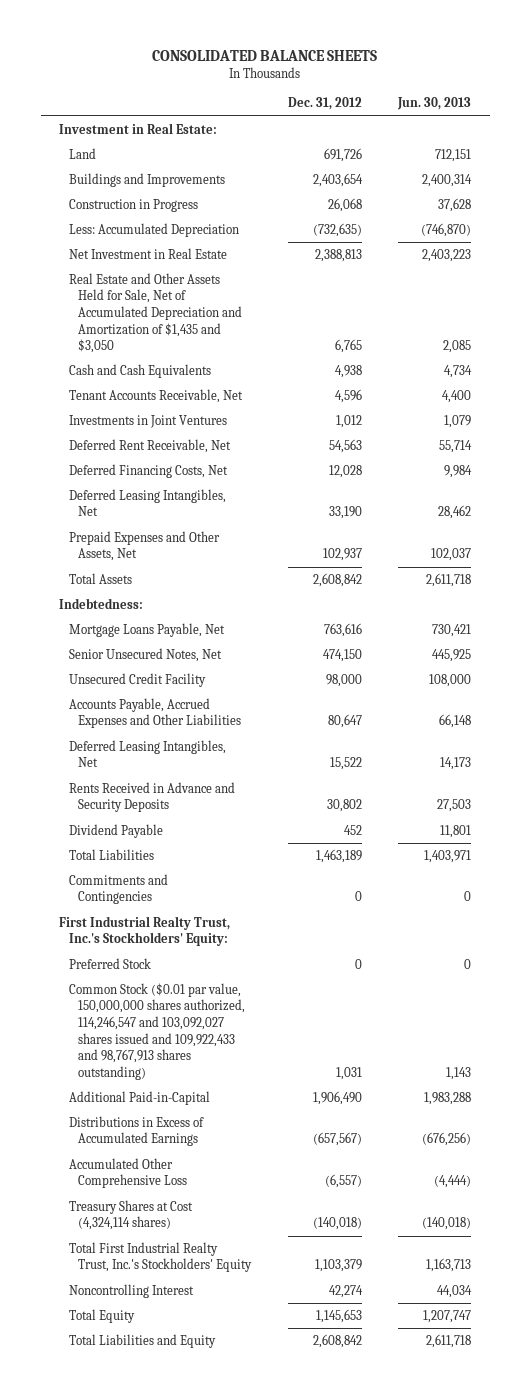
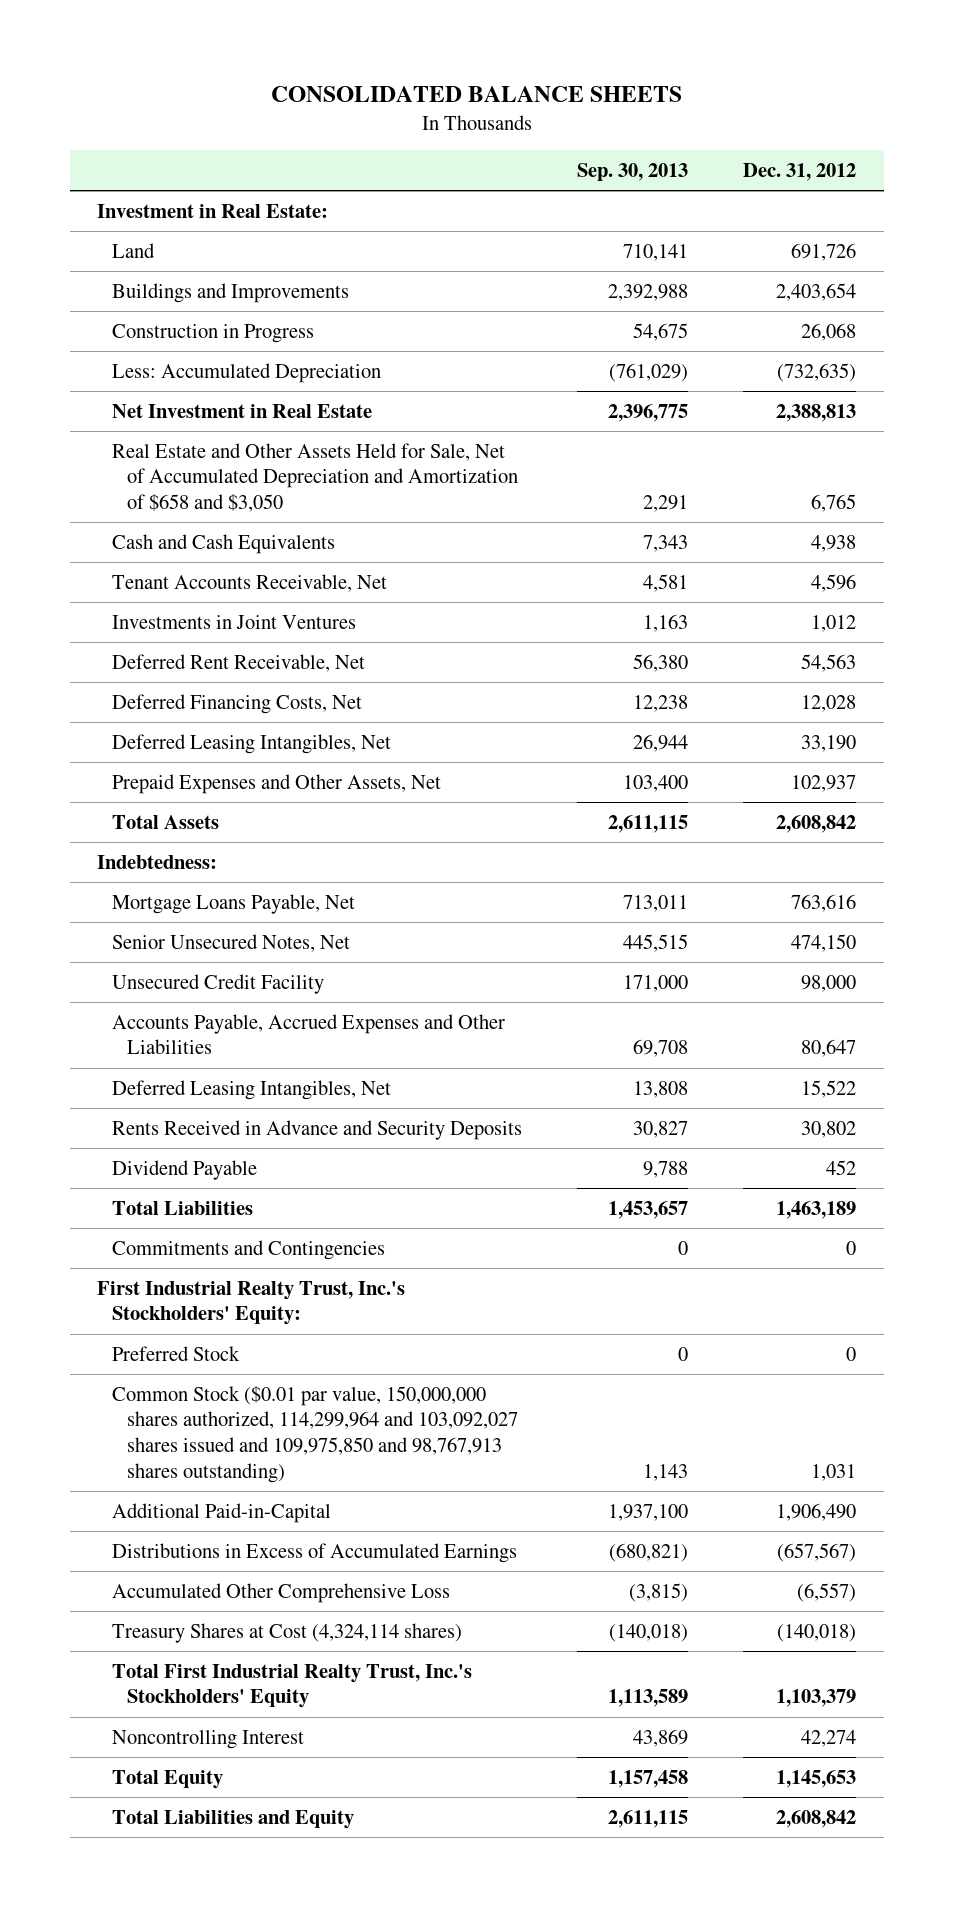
[397,97,472,111] Jun. 30, 2013 -> none
none -> [577,162,689,181] Sep. 30, 2013
[68,272,243,354] Real Estate and Other Assets Held for Sale, Net of Accumulated Depreciation and Amortization of $1,435 and $3,050 -> [112,442,519,513] Real Estate and Other Assets Held for Sale, Net of Accumulated Depreciation and Amortization of $658 and $3,050
[68,982,246,1080] Common Stock ($0.01 par value, 150,000,000 shares authorized, 114,246,547 and 103,092,027 shares issued and 109,922,433 and 98,767,913 shares outstanding) -> [112,1385,519,1483] Common Stock ($0.01 par value, 150,000,000 shares authorized, 114,299,964 and 103,092,027 shares issued and 109,975,850 and 98,767,913 shares outstanding)

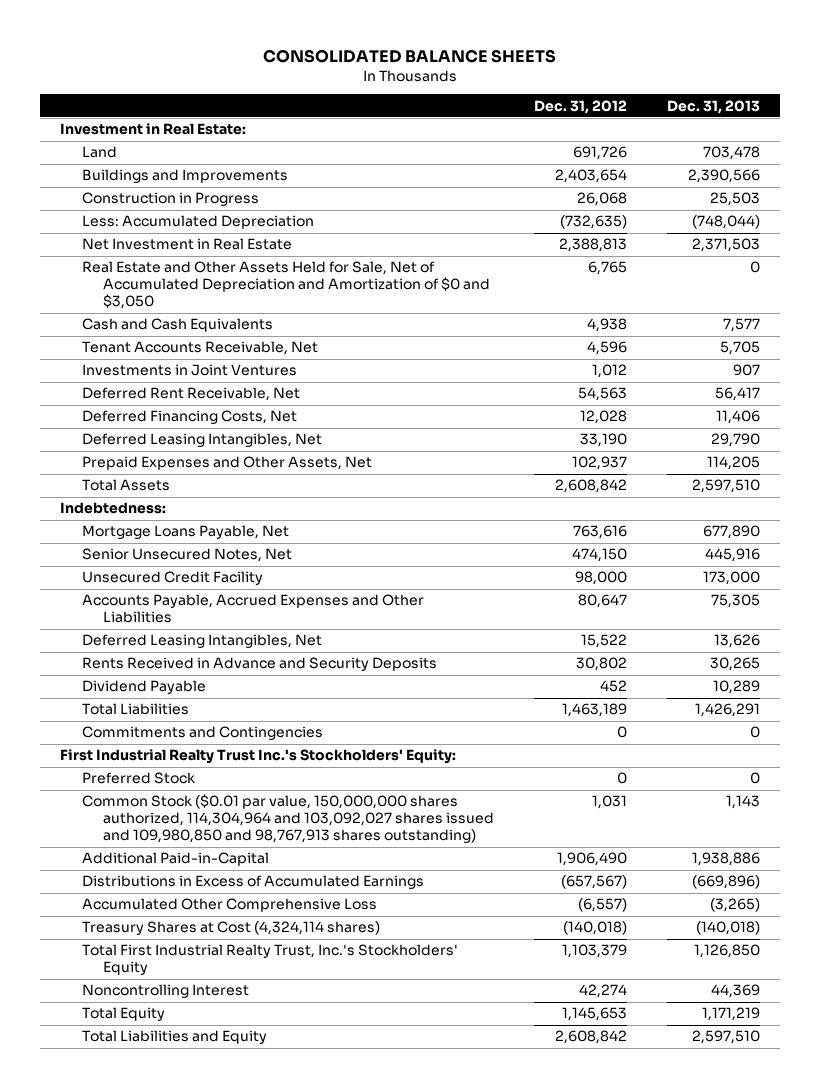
[577,162,689,181] Sep. 30, 2013 -> none
none -> [666,99,760,114] Dec. 31, 2013
[112,442,519,513] Real Estate and Other Assets Held for Sale, Net of Accumulated Depreciation and Amortization of $658 and $3,050 -> [81,261,491,310] Real Estate and Other Assets Held for Sale, Net of Accumulated Depreciation and Amortization of $0 and $3,050
[97,1280,406,1326] First Industrial Realty Trust, Inc.'s Stockholders' Equity: -> [60,749,457,765] First Industrial Realty Trust Inc.'s Stockholders' Equity:
[112,1385,519,1483] Common Stock ($0.01 par value, 150,000,000 shares authorized, 114,299,964 and 103,092,027 shares issued and 109,975,850 and 98,767,913 shares outstanding) -> [81,794,495,844] Common Stock ($0.01 par value, 150,000,000 shares authorized, 114,304,964 and 103,092,027 shares issued and 109,980,850 and 98,767,913 shares outstanding)

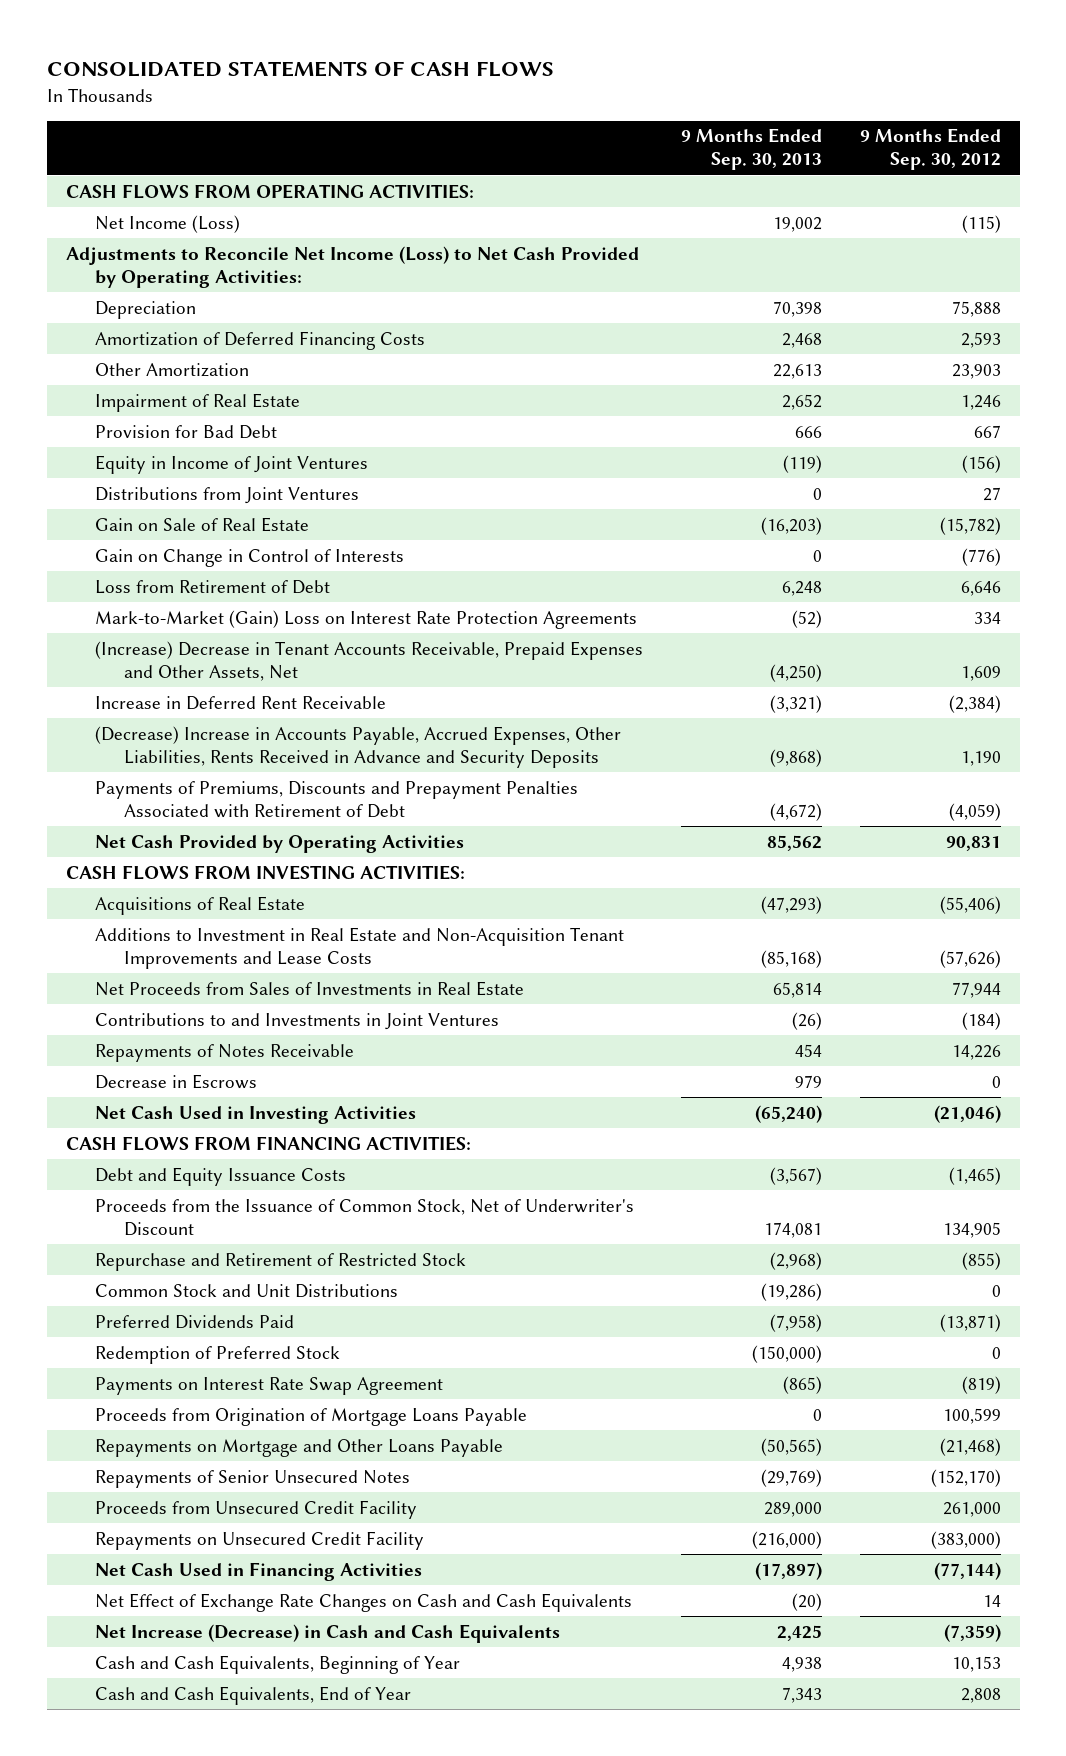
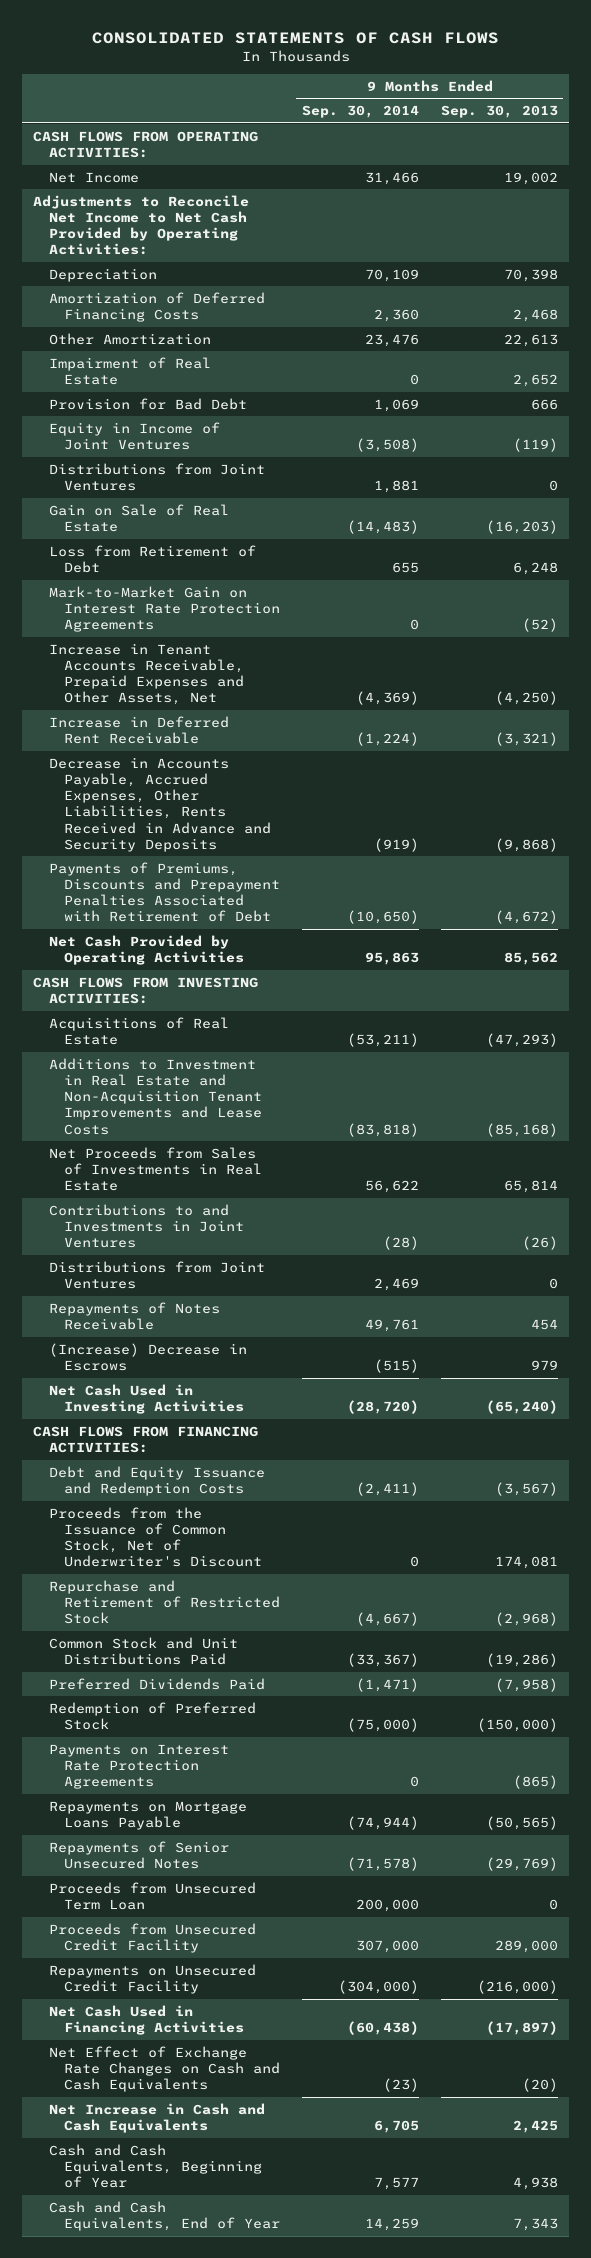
[859,128,1001,171] 9 Months Ended Sep. 30, 2012 -> none
none -> [301,105,419,119] Sep. 30, 2014
[94,214,240,233] Net Income (Loss) -> [48,171,139,183] Net Income
[65,245,639,288] Adjustments to Reconcile Net Income (Loss) to Net Cash Provided by Operating Activities: -> [33,194,250,256] Adjustments to Reconcile Net Income to Net Cash Provided by Operating Activities:
[94,548,404,567] Gain on Change in Control of Interests -> none
[94,609,637,629] Mark-to-Market (Gain) Loss on Interest Rate Protection Agreements -> [48,585,280,633] Mark-to-Market Gain on Interest Rate Protection Agreements
[94,640,643,681] (Increase) Decrease in Tenant Accounts Receivable, Prepaid Expenses and Other Assets, Net -> [48,642,244,706] Increase in Tenant Accounts Receivable, Prepaid Expenses and Other Assets, Net
[94,725,621,768] (Decrease) Increase in Accounts Payable, Accrued Expenses, Other Liabilities, Rents Received in Advance and Security Deposits -> [48,756,271,852] Decrease in Accounts Payable, Accrued Expenses, Other Liabilities, Rents Received in Advance and Security Deposits
none -> [48,1260,265,1290] Distributions from Joint Ventures
[94,1073,257,1089] Decrease in Escrows -> [48,1342,247,1372] (Increase) Decrease in Escrows
[94,1166,346,1186] Debt and Equity Issuance Costs -> [48,1465,265,1497] Debt and Equity Issuance and Redemption Costs
[94,1283,398,1298] Common Stock and Unit Distributions -> [48,1636,238,1666] Common Stock and Unit Distributions Paid
[94,1407,527,1426] Proceeds from Origination of Mortgage Loans Payable -> none
[94,1376,443,1395] Payments on Interest Rate Swap Agreement -> [48,1743,229,1790] Payments on Interest Rate Protection Agreements
[94,1438,503,1457] Repayments on Mortgage and Other Loans Payable -> [48,1800,247,1831] Repayments on Mortgage Loans Payable
none -> [48,1881,256,1911] Proceeds from Unsecured Term Loan
[94,1623,560,1643] Net Increase (Decrease) in Cash and Cash Equivalents -> [48,2102,265,2134] Net Increase in Cash and Cash Equivalents

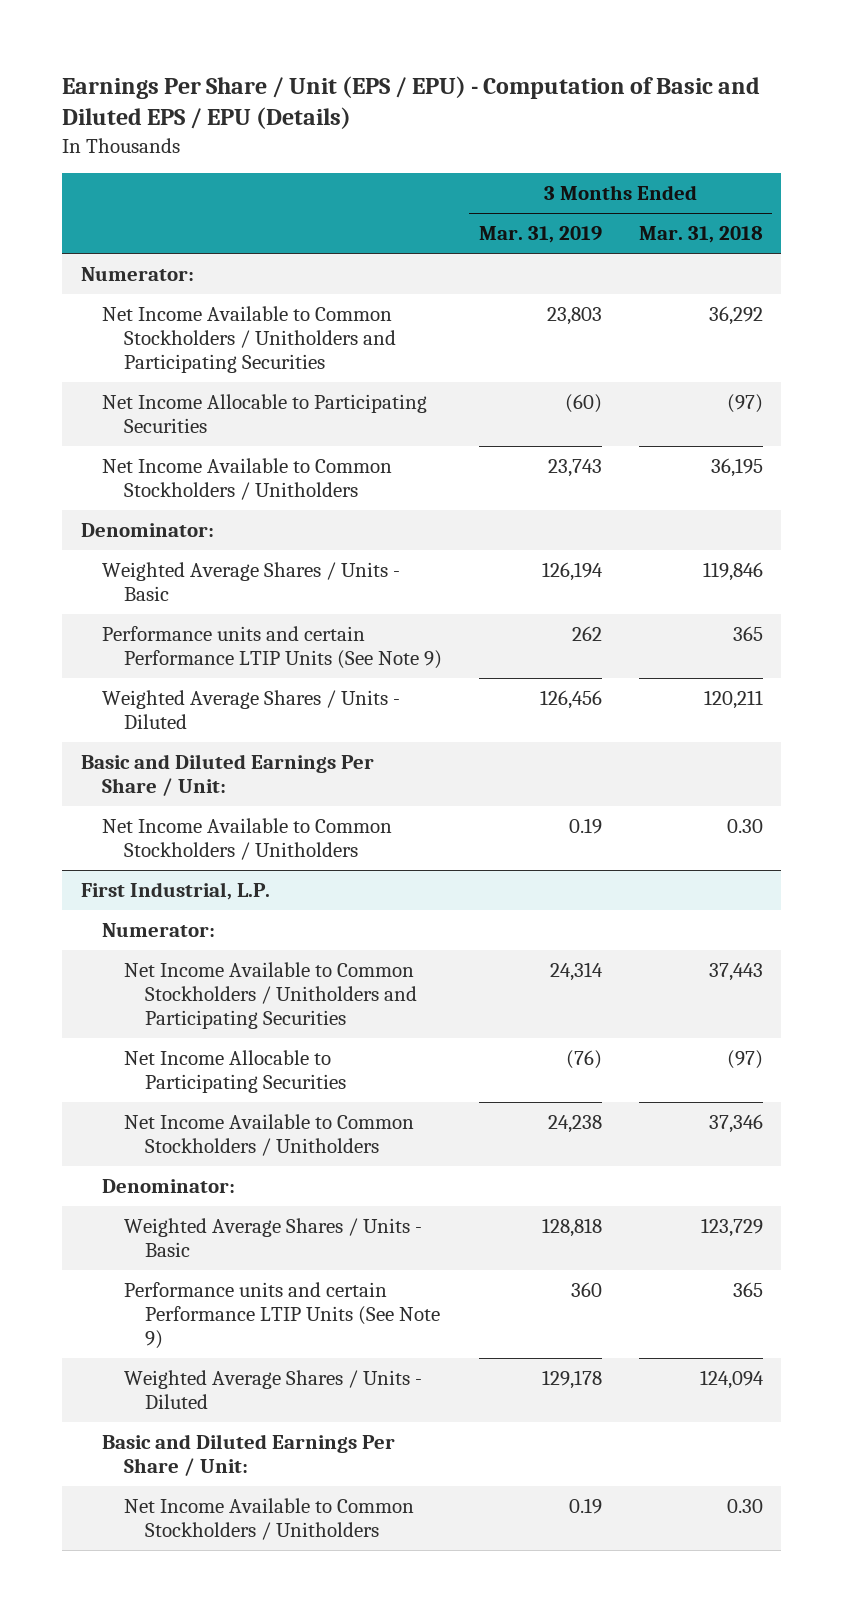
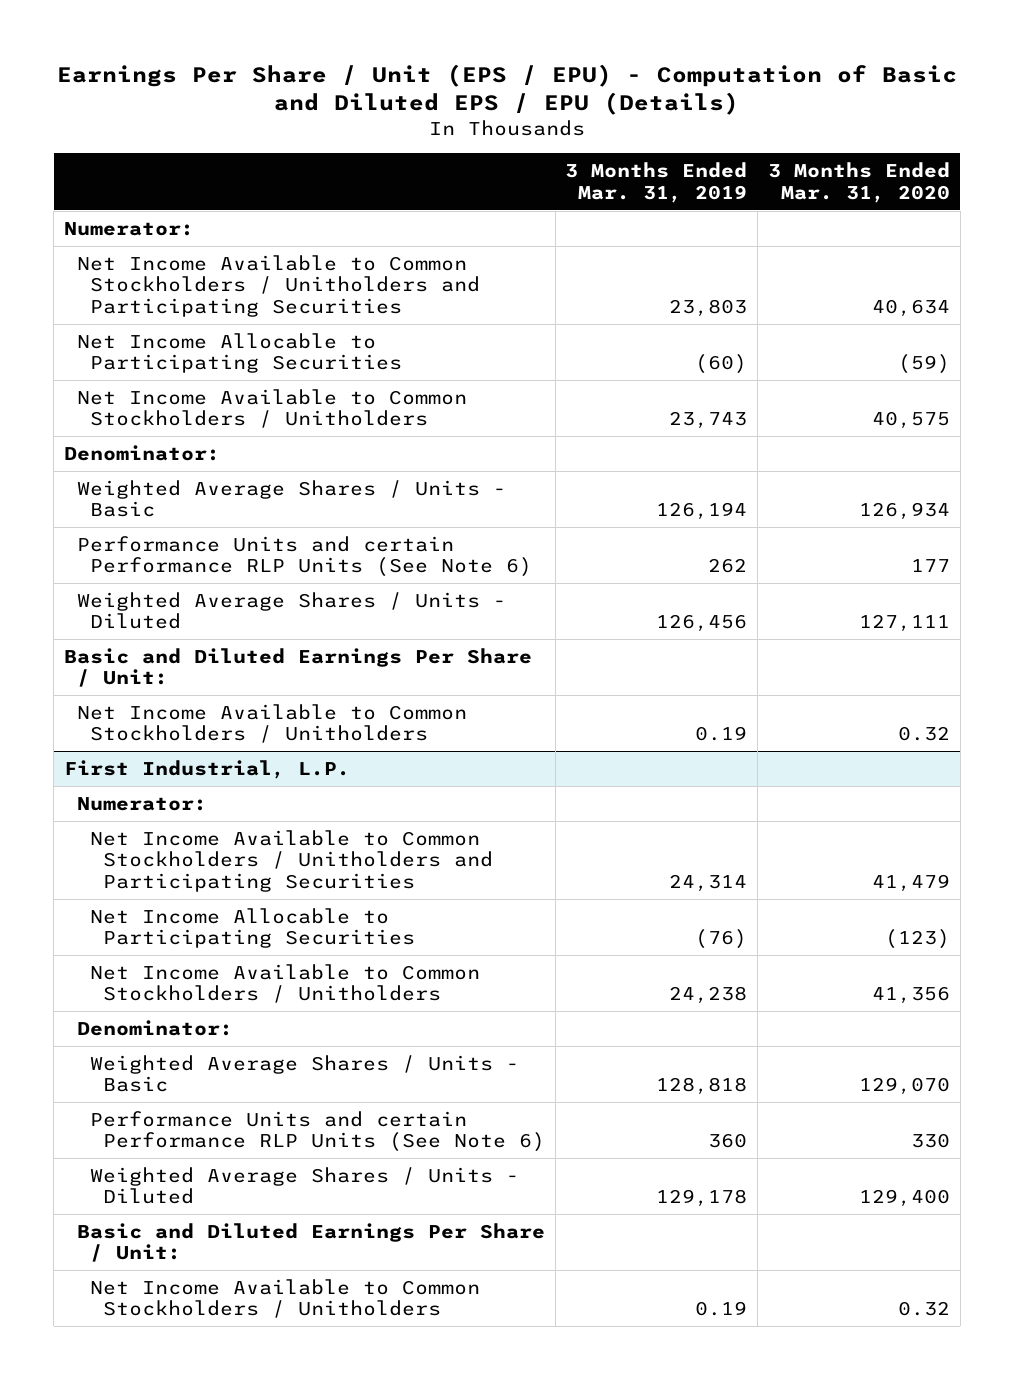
[638,226,763,244] Mar. 31, 2018 -> none
none -> [768,162,951,203] 3 Months Ended Mar. 31, 2020
[102,625,442,669] Performance units and certain Performance LTIP Units (See Note 9) -> [76,535,532,578] Performance Units and certain Performance RLP Units (See Note 6)
[123,1281,440,1349] Performance units and certain Performance LTIP Units (See Note 9) -> [89,1110,545,1153] Performance Units and certain Performance RLP Units (See Note 6)

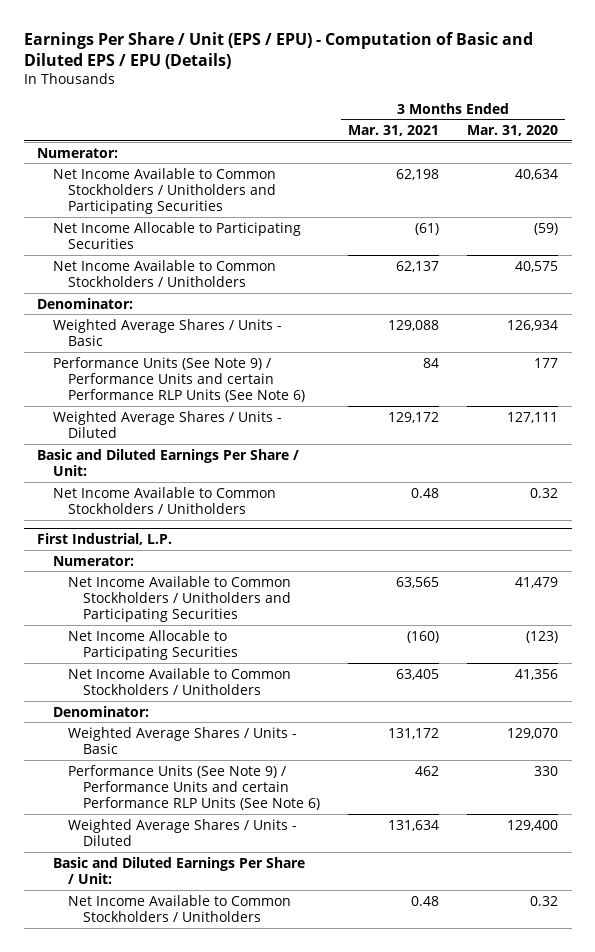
[565,162,748,203] 3 Months Ended Mar. 31, 2019 -> none
none -> [348,125,440,137] Mar. 31, 2021
[76,535,532,578] Performance Units and certain Performance RLP Units (See Note 6) -> [52,356,306,403] Performance Units (See Note 9) / Performance Units and certain Performance RLP Units (See Note 6)
[89,1110,545,1153] Performance Units and certain Performance RLP Units (See Note 6) -> [68,764,321,811] Performance Units (See Note 9) / Performance Units and certain Performance RLP Units (See Note 6)

